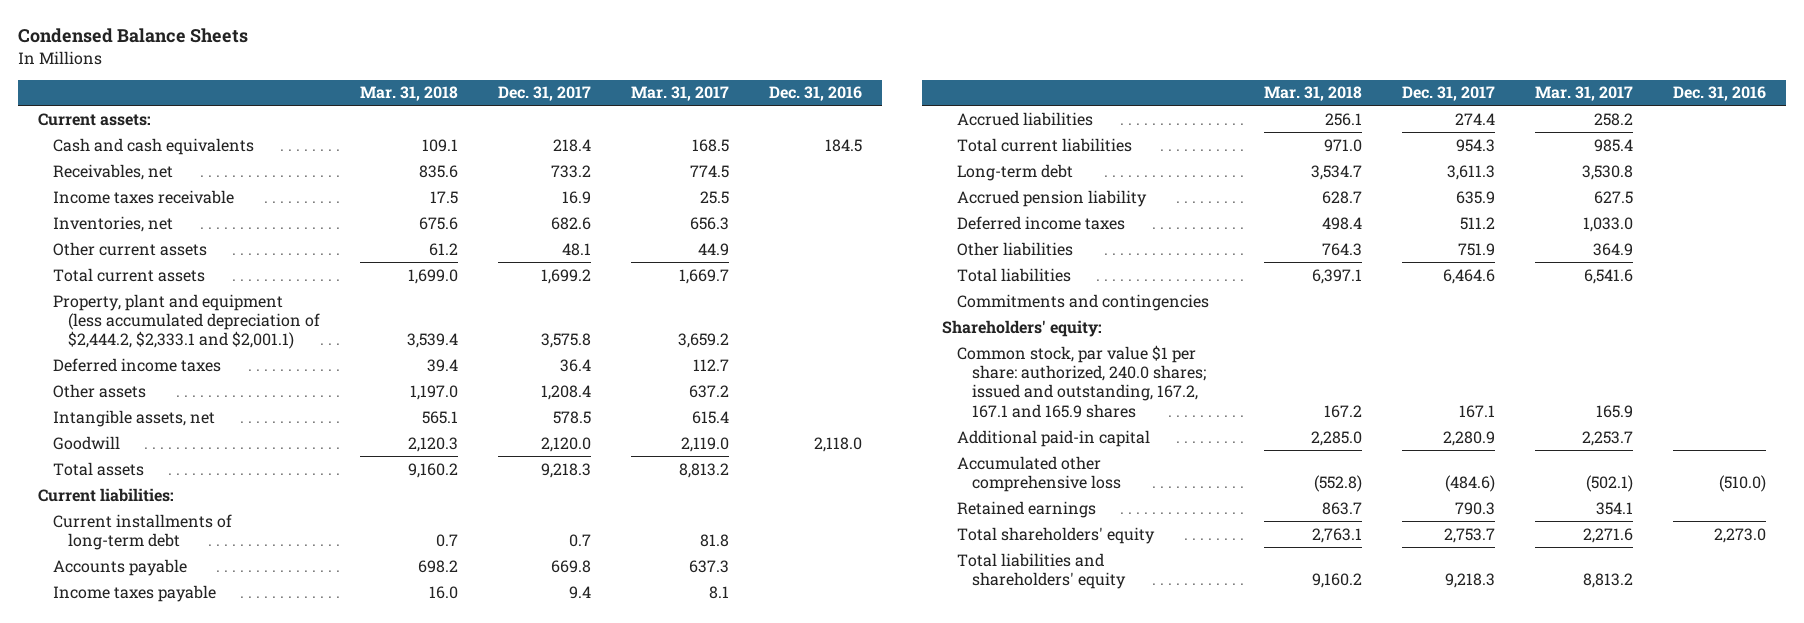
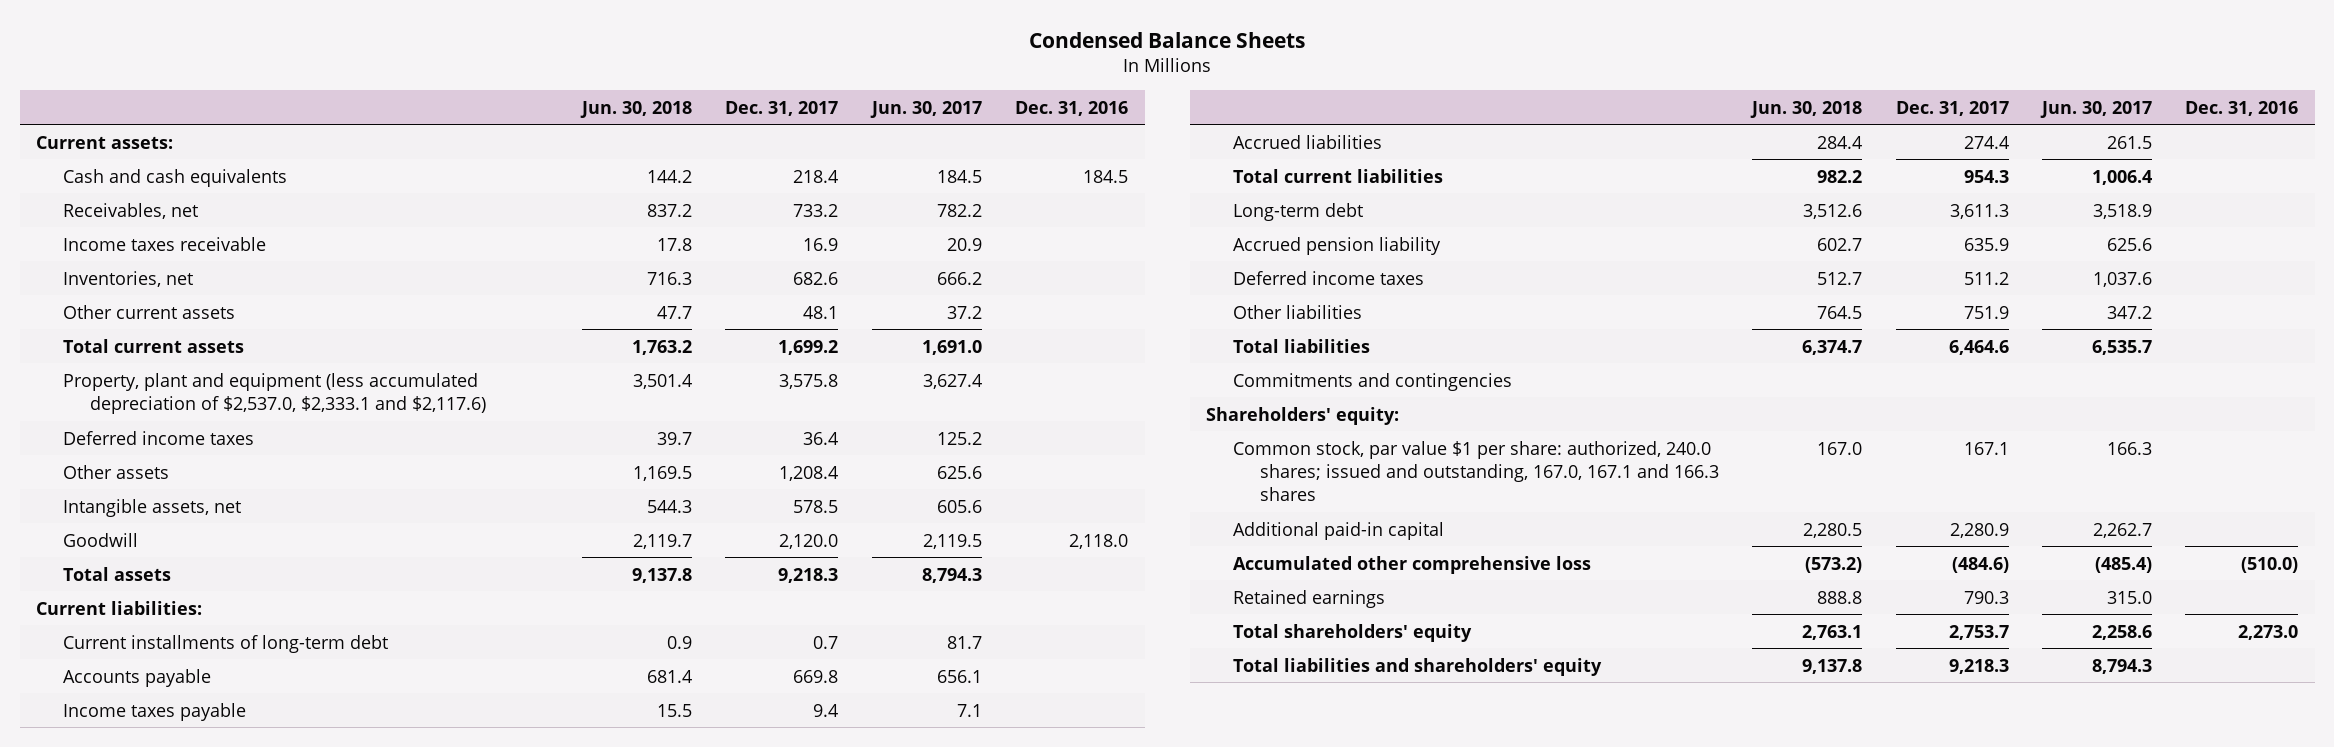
[360,86,459,102] Mar. 31, 2018 -> none
[631,86,730,102] Mar. 31, 2017 -> none
none -> [580,100,693,118] Jun. 30, 2018
none -> [869,100,982,118] Jun. 30, 2017
[53,293,321,350] Property, plant and equipment (less accumulated depreciation of $2,444.2, $2,333.1 and $2,001.1) -> [63,372,486,414] Property, plant and equipment (less accumulated depreciation of $2,537.0, $2,333.1 and $2,117.6)
[956,344,1207,418] Common stock, par value $1 per share: authorized, 240.0 shares; issued and outstanding, 167.2, 167.1 and 165.9 shares -> [1233,440,1720,502] Common stock, par value $1 per share: authorized, 240.0 shares; issued and outstanding, 167.0, 167.1 and 166.3 shares

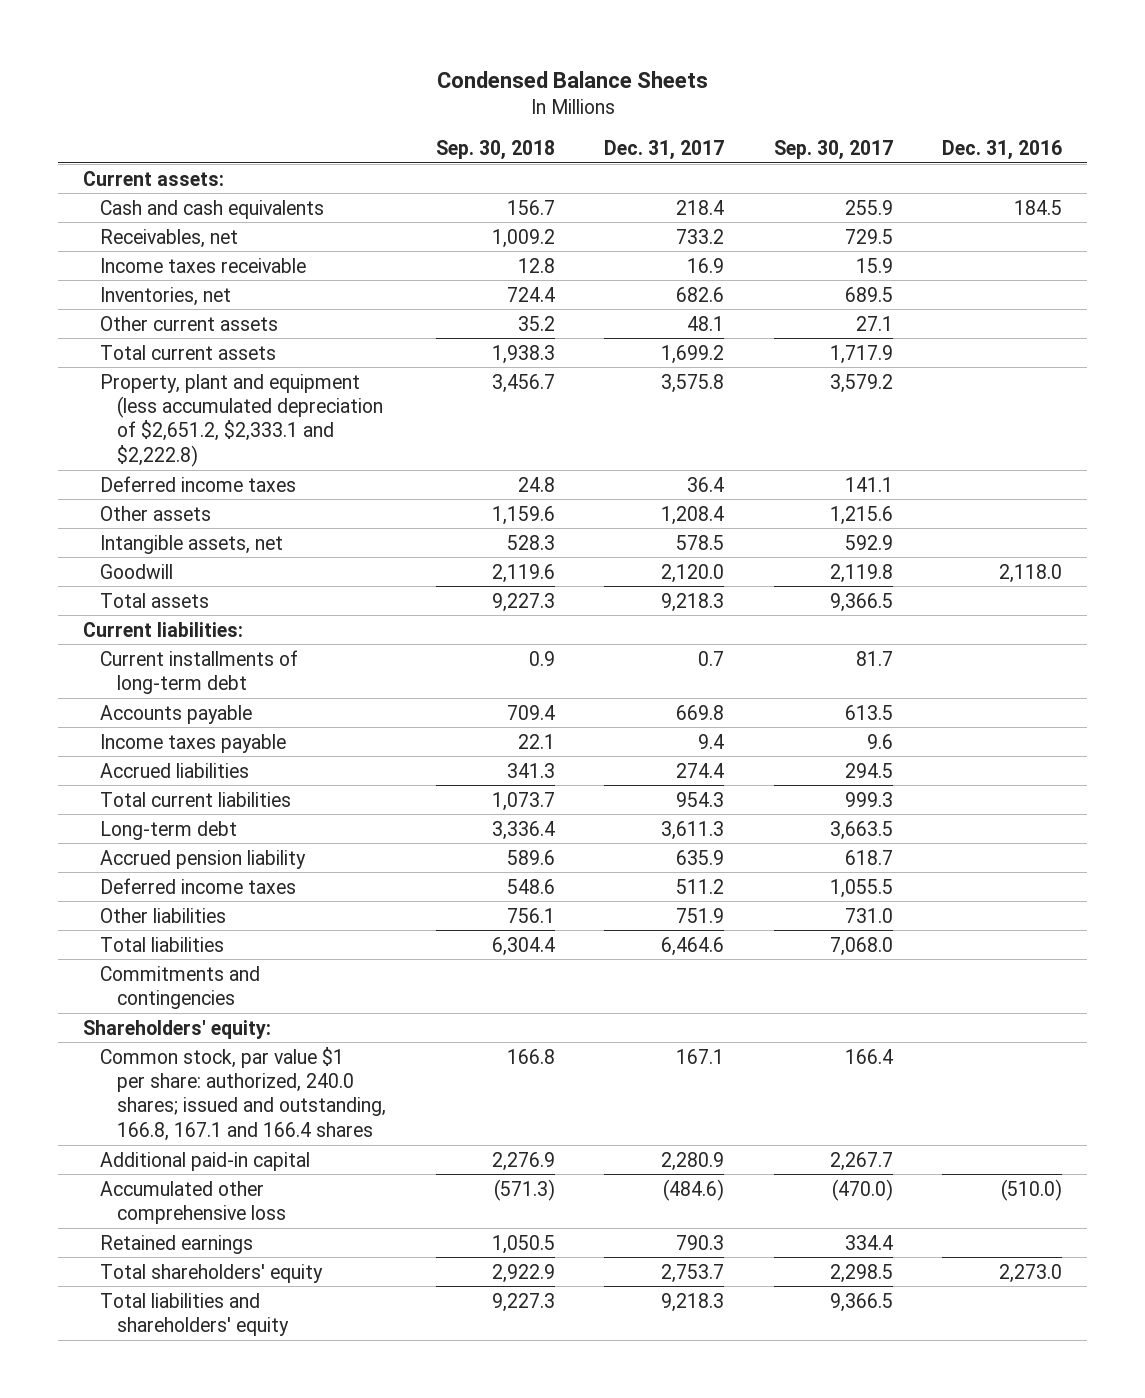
[580,100,693,118] Jun. 30, 2018 -> none
[869,100,982,118] Jun. 30, 2017 -> none
none -> [435,140,555,161] Sep. 30, 2018
none -> [773,140,893,161] Sep. 30, 2017
[63,372,486,414] Property, plant and equipment (less accumulated depreciation of $2,537.0, $2,333.1 and $2,117.6) -> [100,373,384,467] Property, plant and equipment (less accumulated depreciation of $2,651.2, $2,333.1 and $2,222.8)
[1233,440,1720,502] Common stock, par value $1 per share: authorized, 240.0 shares; issued and outstanding, 167.0, 167.1 and 166.3 shares -> [100,1046,387,1141] Common stock, par value $1 per share: authorized, 240.0 shares; issued and outstanding, 166.8, 167.1 and 166.4 shares

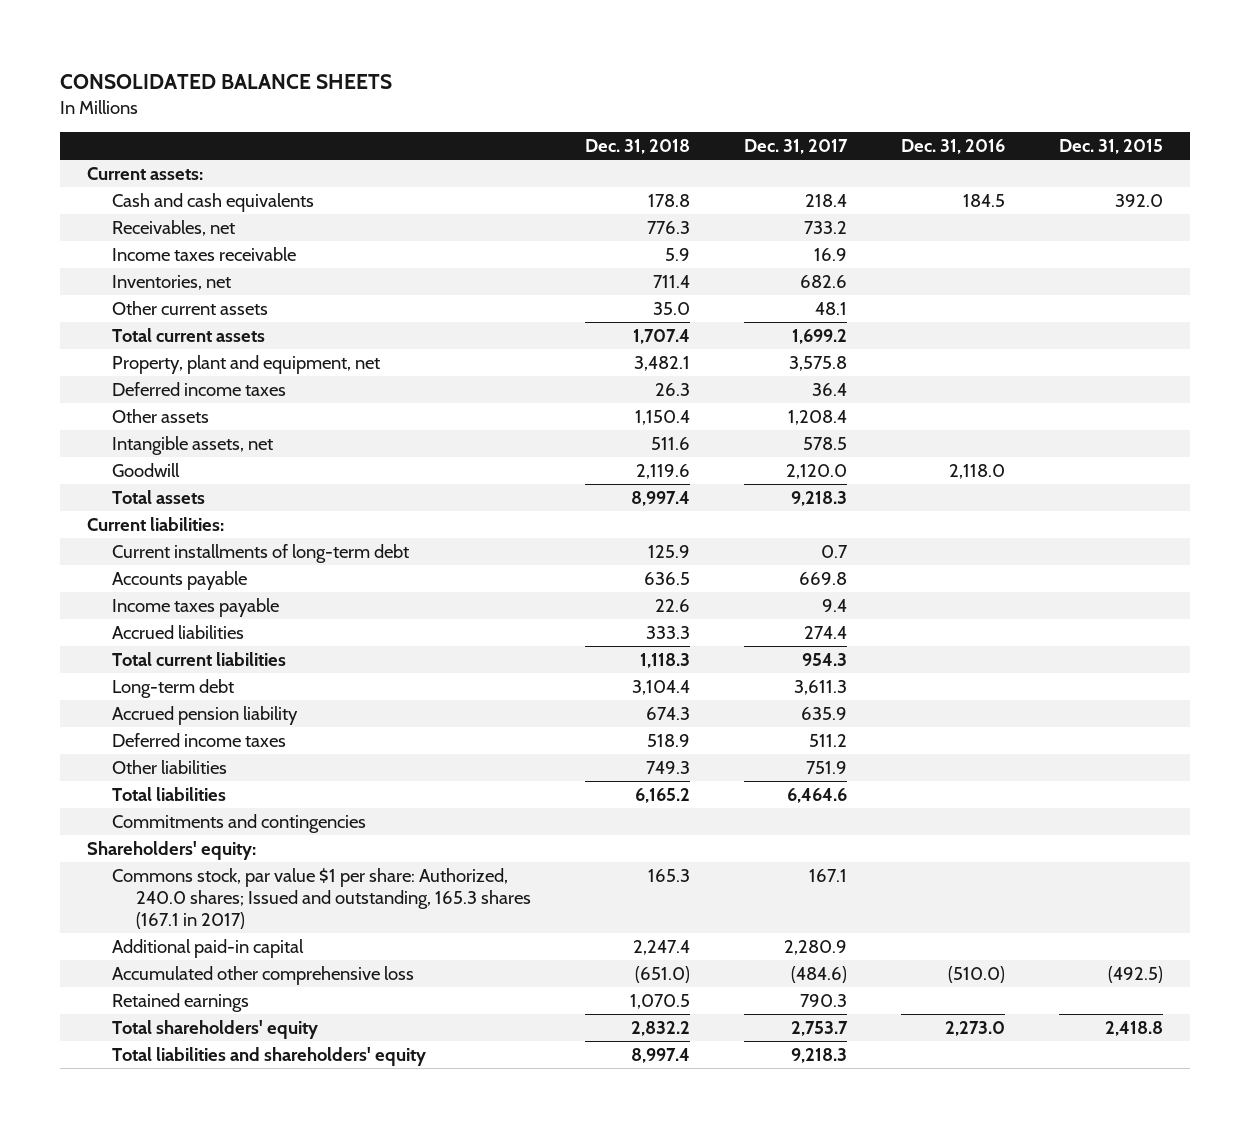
[436,71,708,89] Condensed Balance Sheets -> [60,73,393,89] CONSOLIDATED BALANCE SHEETS
[435,140,555,161] Sep. 30, 2018 -> none
[773,140,893,161] Sep. 30, 2017 -> none
none -> [585,139,691,155] Dec. 31, 2018
none -> [1059,139,1164,155] Dec. 31, 2015
[100,373,384,467] Property, plant and equipment (less accumulated depreciation of $2,651.2, $2,333.1 and $2,222.8) -> [111,355,380,375] Property, plant and equipment, net
[100,1046,387,1141] Common stock, par value $1 per share: authorized, 240.0 shares; issued and outstanding, 166.8, 167.1 and 166.4 shares -> [111,868,532,930] Commons stock, par value $1 per share: Authorized, 240.0 shares; Issued and outstanding, 165.3 shares (167.1 in 2017)

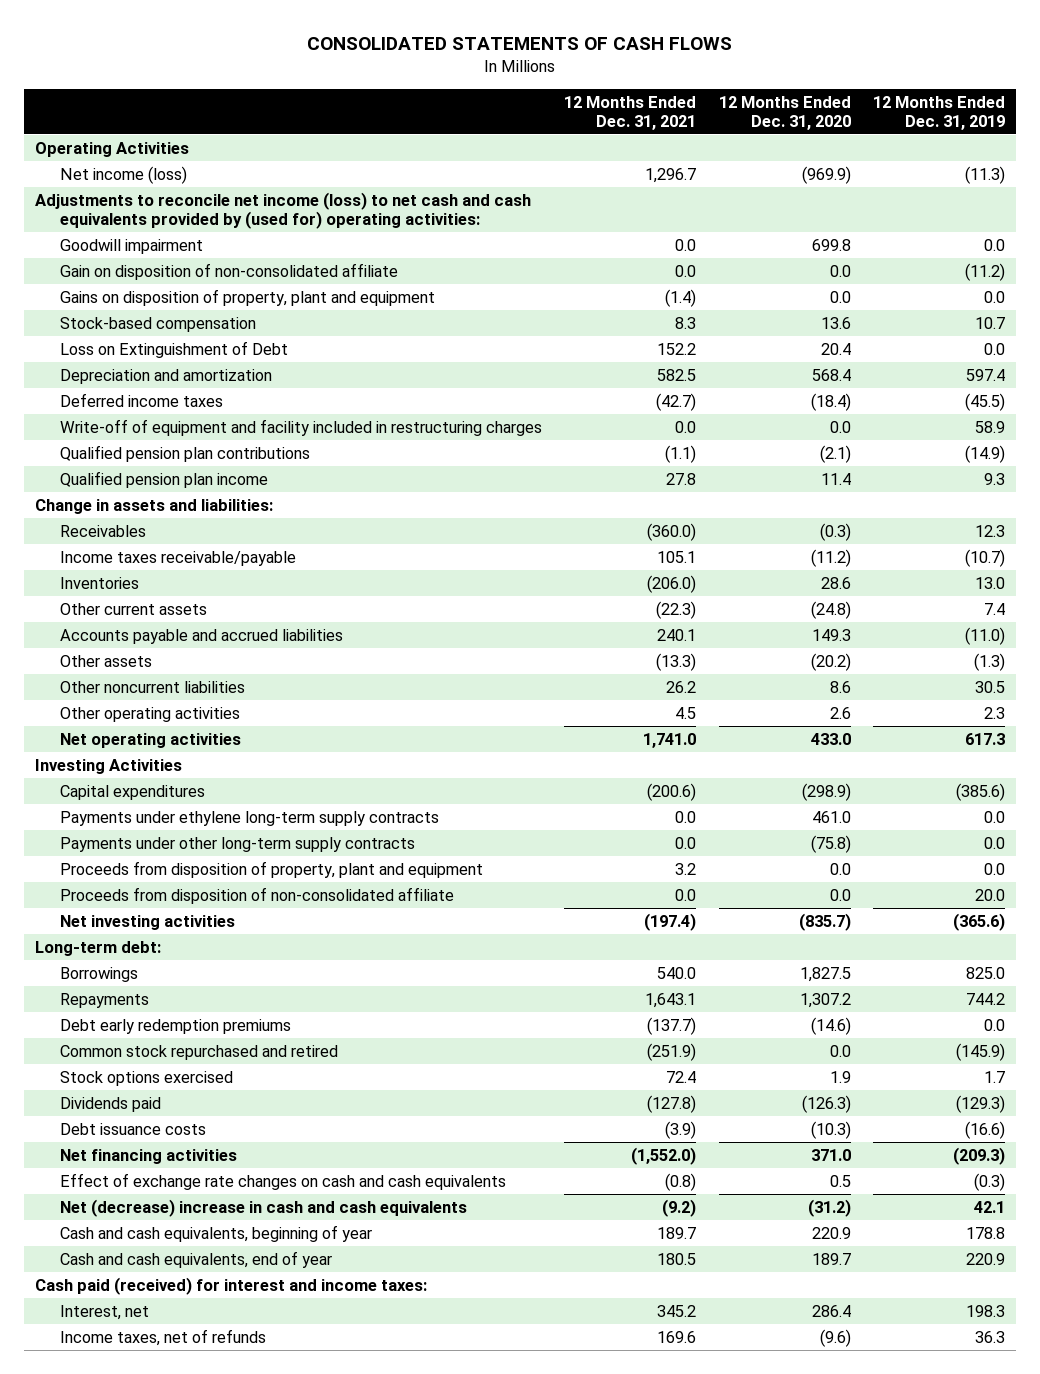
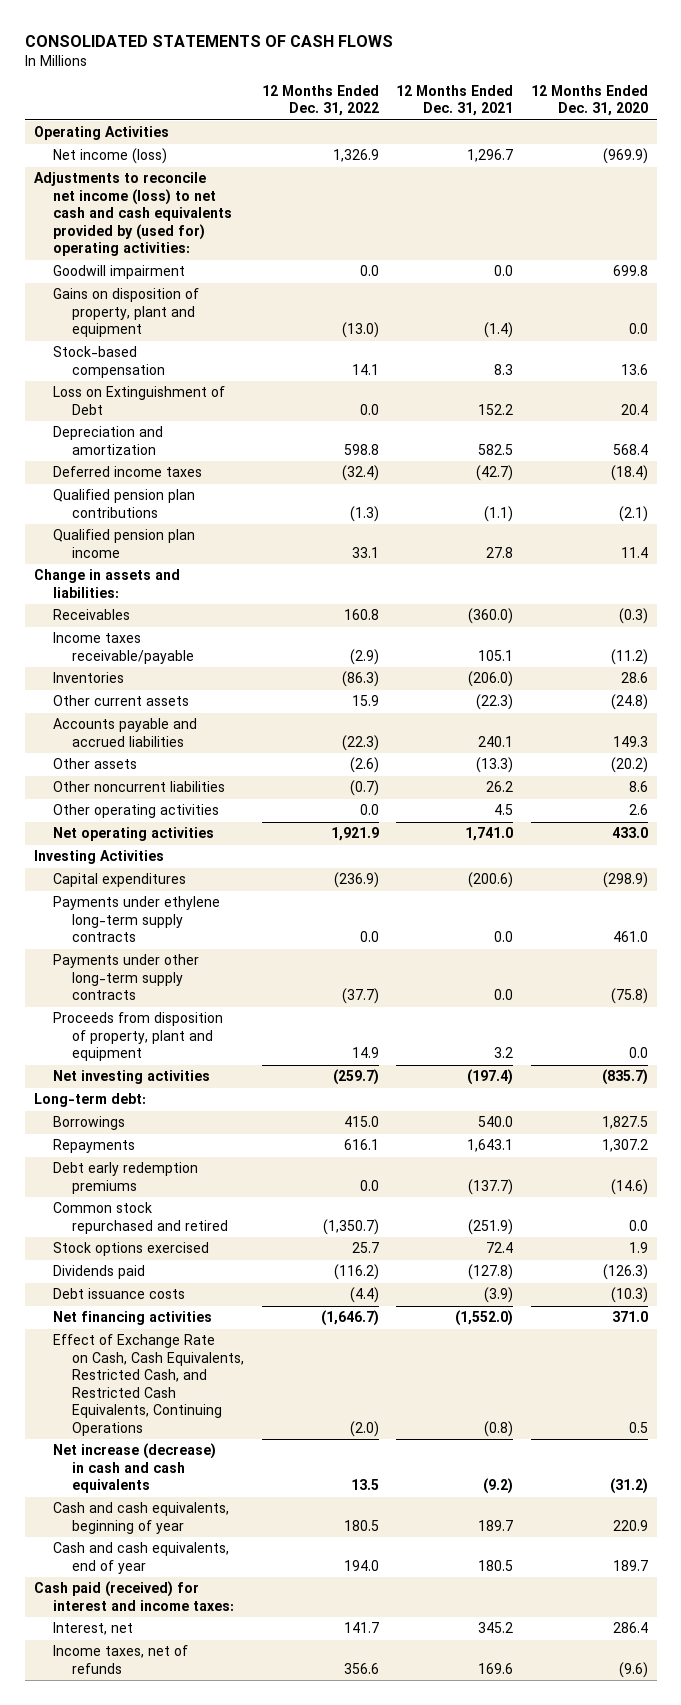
[872,95,1005,130] 12 Months Ended Dec. 31, 2019 -> none
none -> [261,85,379,117] 12 Months Ended Dec. 31, 2022
[60,262,399,280] Gain on disposition of non-consolidated affiliate -> none
[60,418,543,436] Write-off of equipment and facility included in restructuring charges -> none
[60,886,455,904] Proceeds from disposition of non-consolidated affiliate -> none
[60,1172,507,1190] Effect of exchange rate changes on cash and cash equivalents -> [52,1334,244,1436] Effect of Exchange Rate on Cash, Cash Equivalents, Restricted Cash, and Restricted Cash Equivalents, Continuing Operations
[60,1198,468,1217] Net (decrease) increase in cash and cash equivalents -> [52,1443,216,1494] Net increase (decrease) in cash and cash equivalents

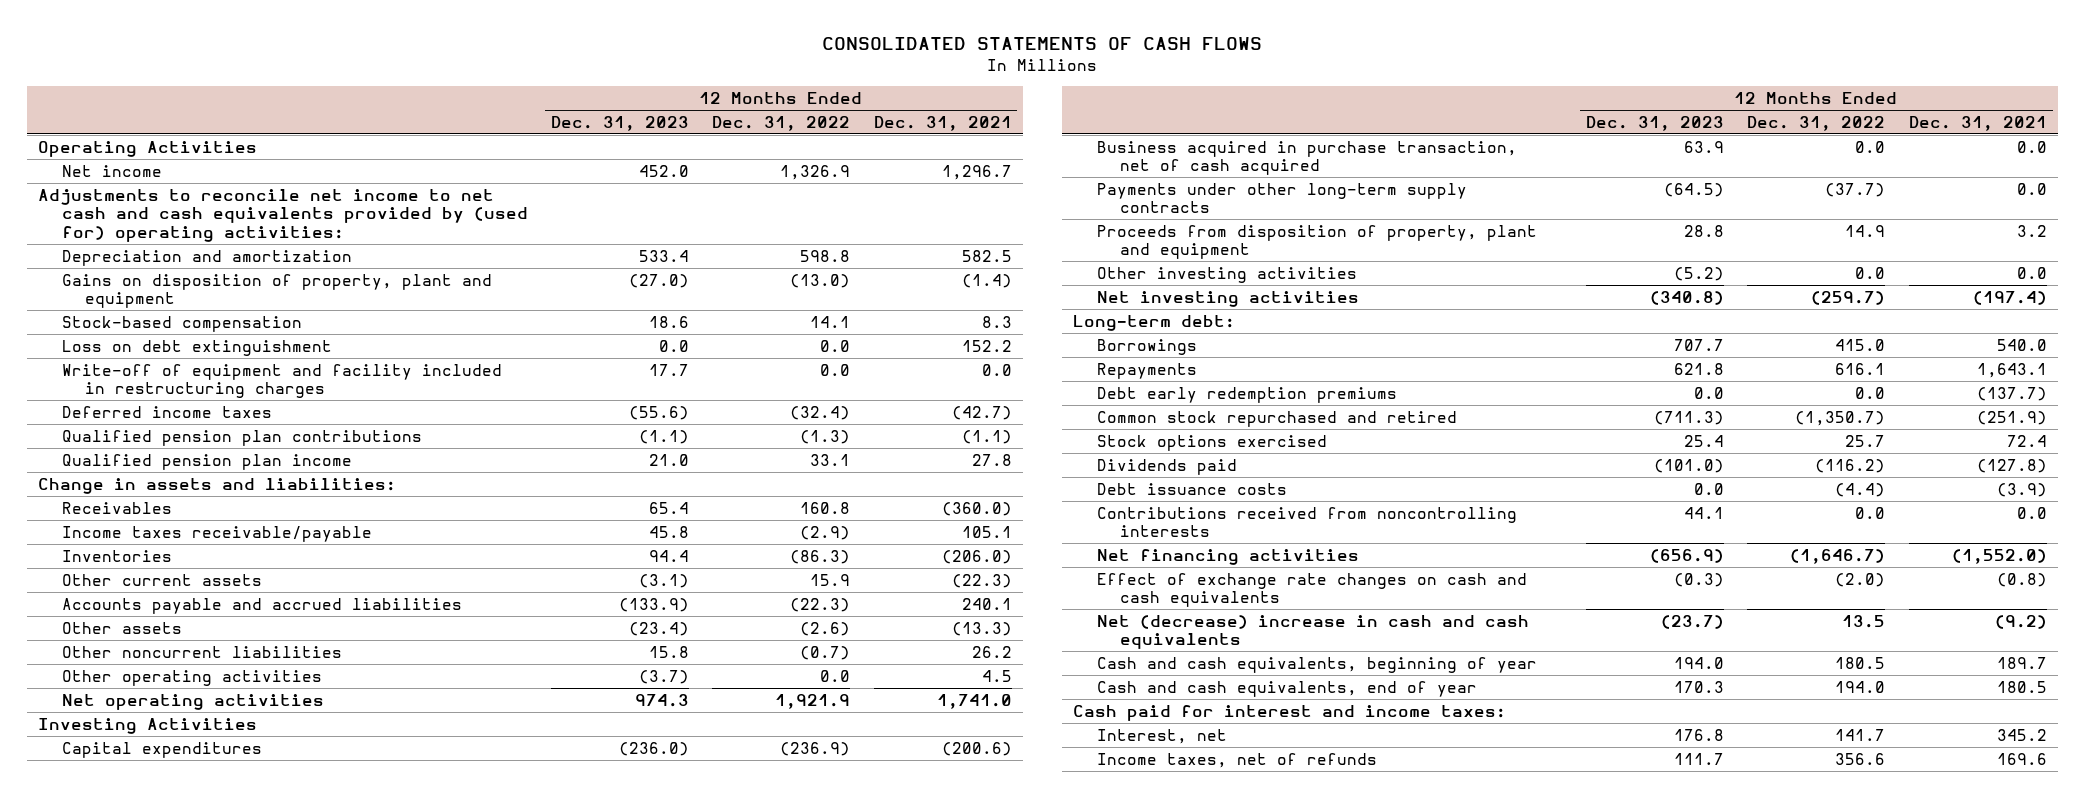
[530,85,648,117] 12 Months Ended Dec. 31, 2020 -> none
none -> [550,115,689,131] Dec. 31, 2023
[52,265,185,280] Goodwill impairment -> none
[52,148,167,165] Net income (loss) -> [61,164,162,177] Net income
[33,172,232,257] Adjustments to reconcile net income (loss) to net cash and cash equivalents provided by (used for) operating activities: -> [38,188,528,243] Adjustments to reconcile net income to net cash and cash equivalents provided by (used for) operating activities:
[52,426,163,455] Depreciation and amortization -> [61,249,352,266] Depreciation and amortization
[52,386,225,415] Loss on Extinguishment of Debt -> [61,339,332,356] Loss on debt extinguishment
none -> [61,363,502,399] Write-off of equipment and facility included in restructuring charges
[52,896,220,943] Payments under ethylene long-term supply contracts -> none
none -> [1096,140,1517,176] Business acquired in purchase transaction, net of cash acquired
none -> [1096,266,1357,283] Other investing activities
none -> [1096,506,1517,538] Contributions received from noncontrolling interests
[52,1334,244,1436] Effect of Exchange Rate on Cash, Cash Equivalents, Restricted Cash, and Restricted Cash Equivalents, Continuing Operations -> [1096,572,1527,608] Effect of exchange rate changes on cash and cash equivalents
[52,1443,216,1494] Net increase (decrease) in cash and cash equivalents -> [1096,614,1529,650] Net (decrease) increase in cash and cash equivalents
[33,1581,234,1611] Cash paid (received) for interest and income taxes: -> [1073,704,1507,721] Cash paid for interest and income taxes:

